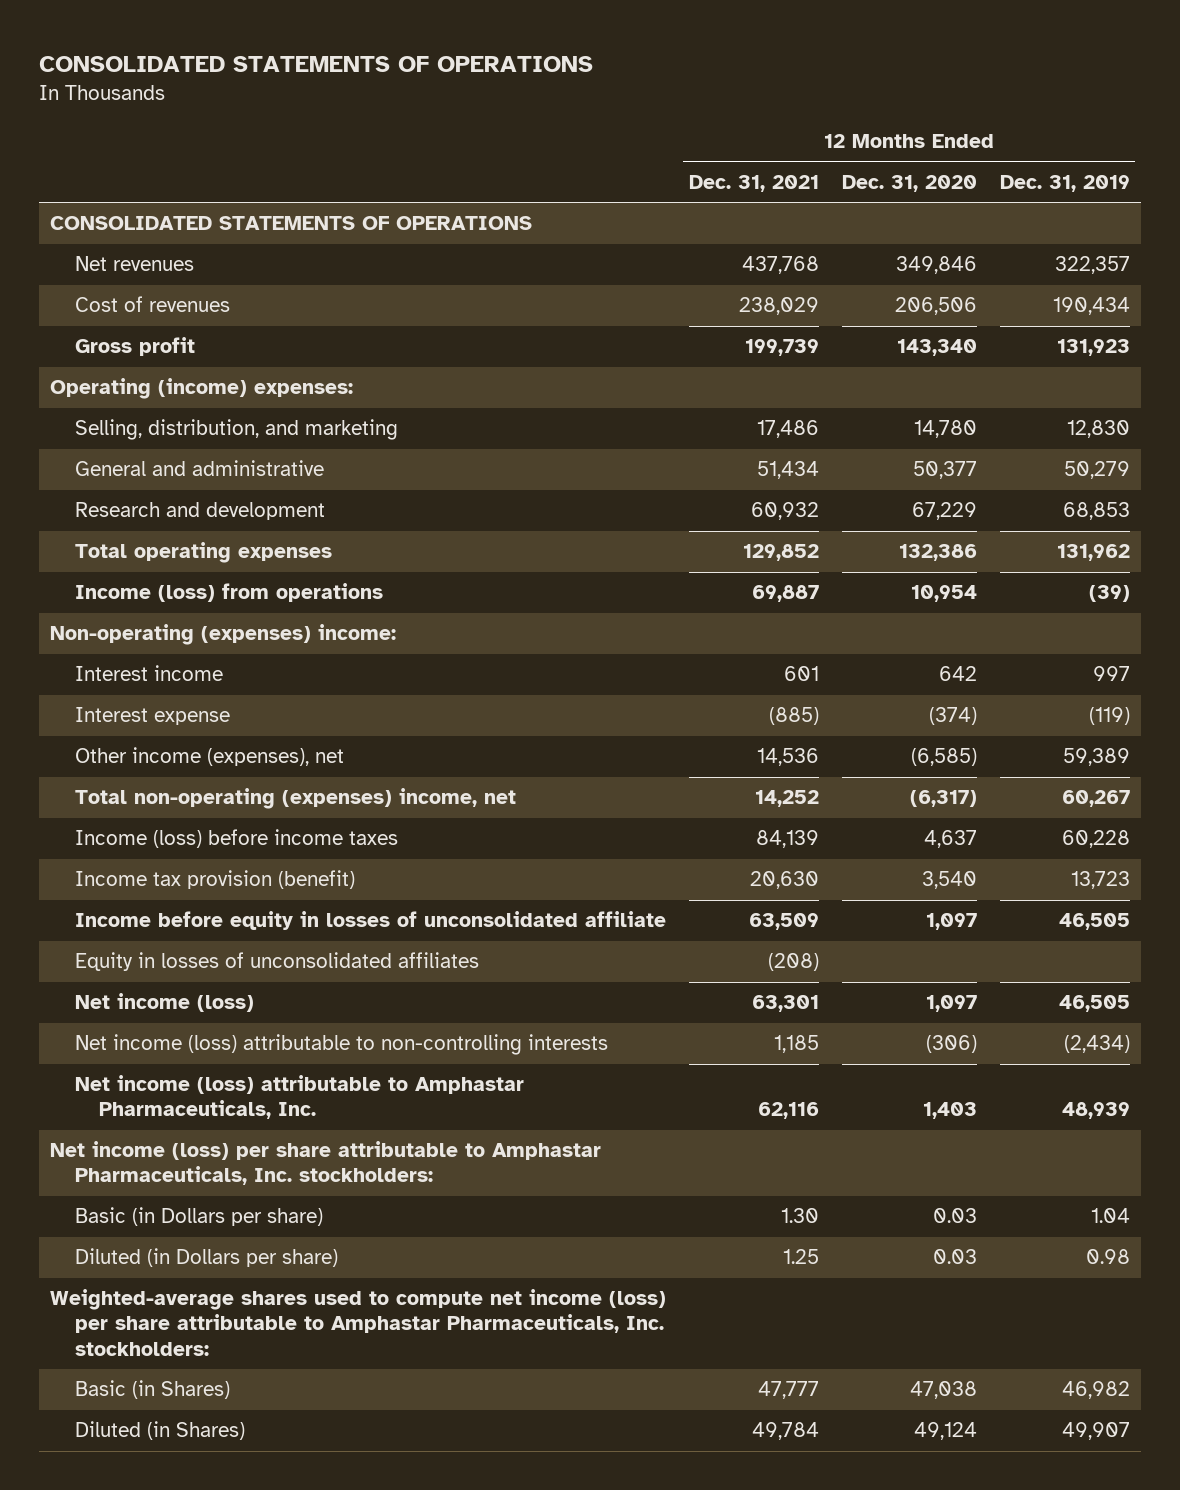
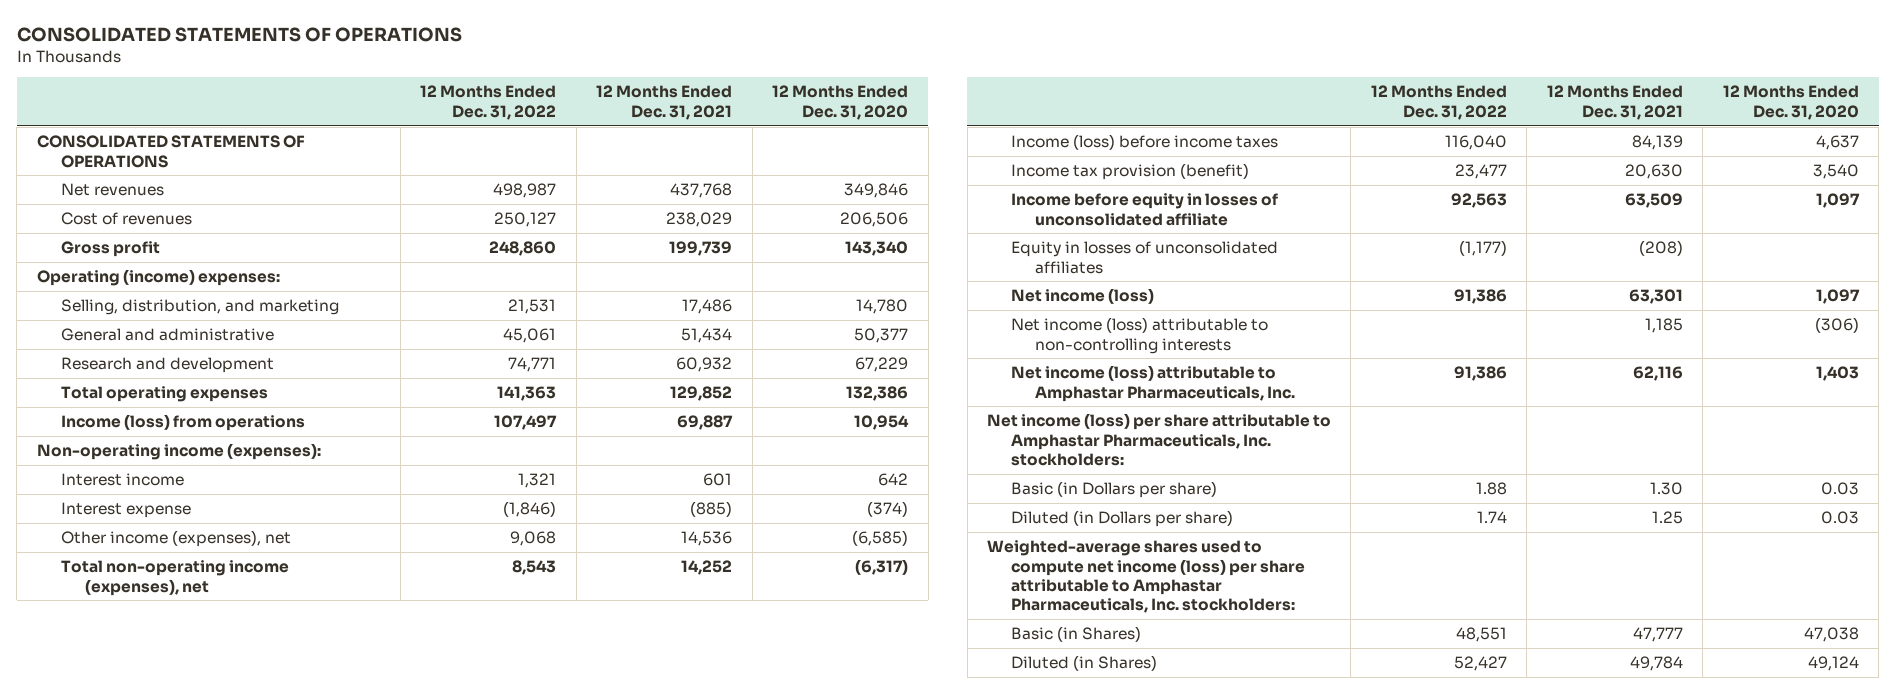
[999,174,1130,192] Dec. 31, 2019 -> none
none -> [420,85,557,120] 12 Months Ended Dec. 31, 2022
[50,624,397,646] Non-operating (expenses) income: -> [36,443,321,461] Non-operating income (expenses):
[74,788,516,810] Total non-operating (expenses) income, net -> [60,560,289,596] Total non-operating income (expenses), net

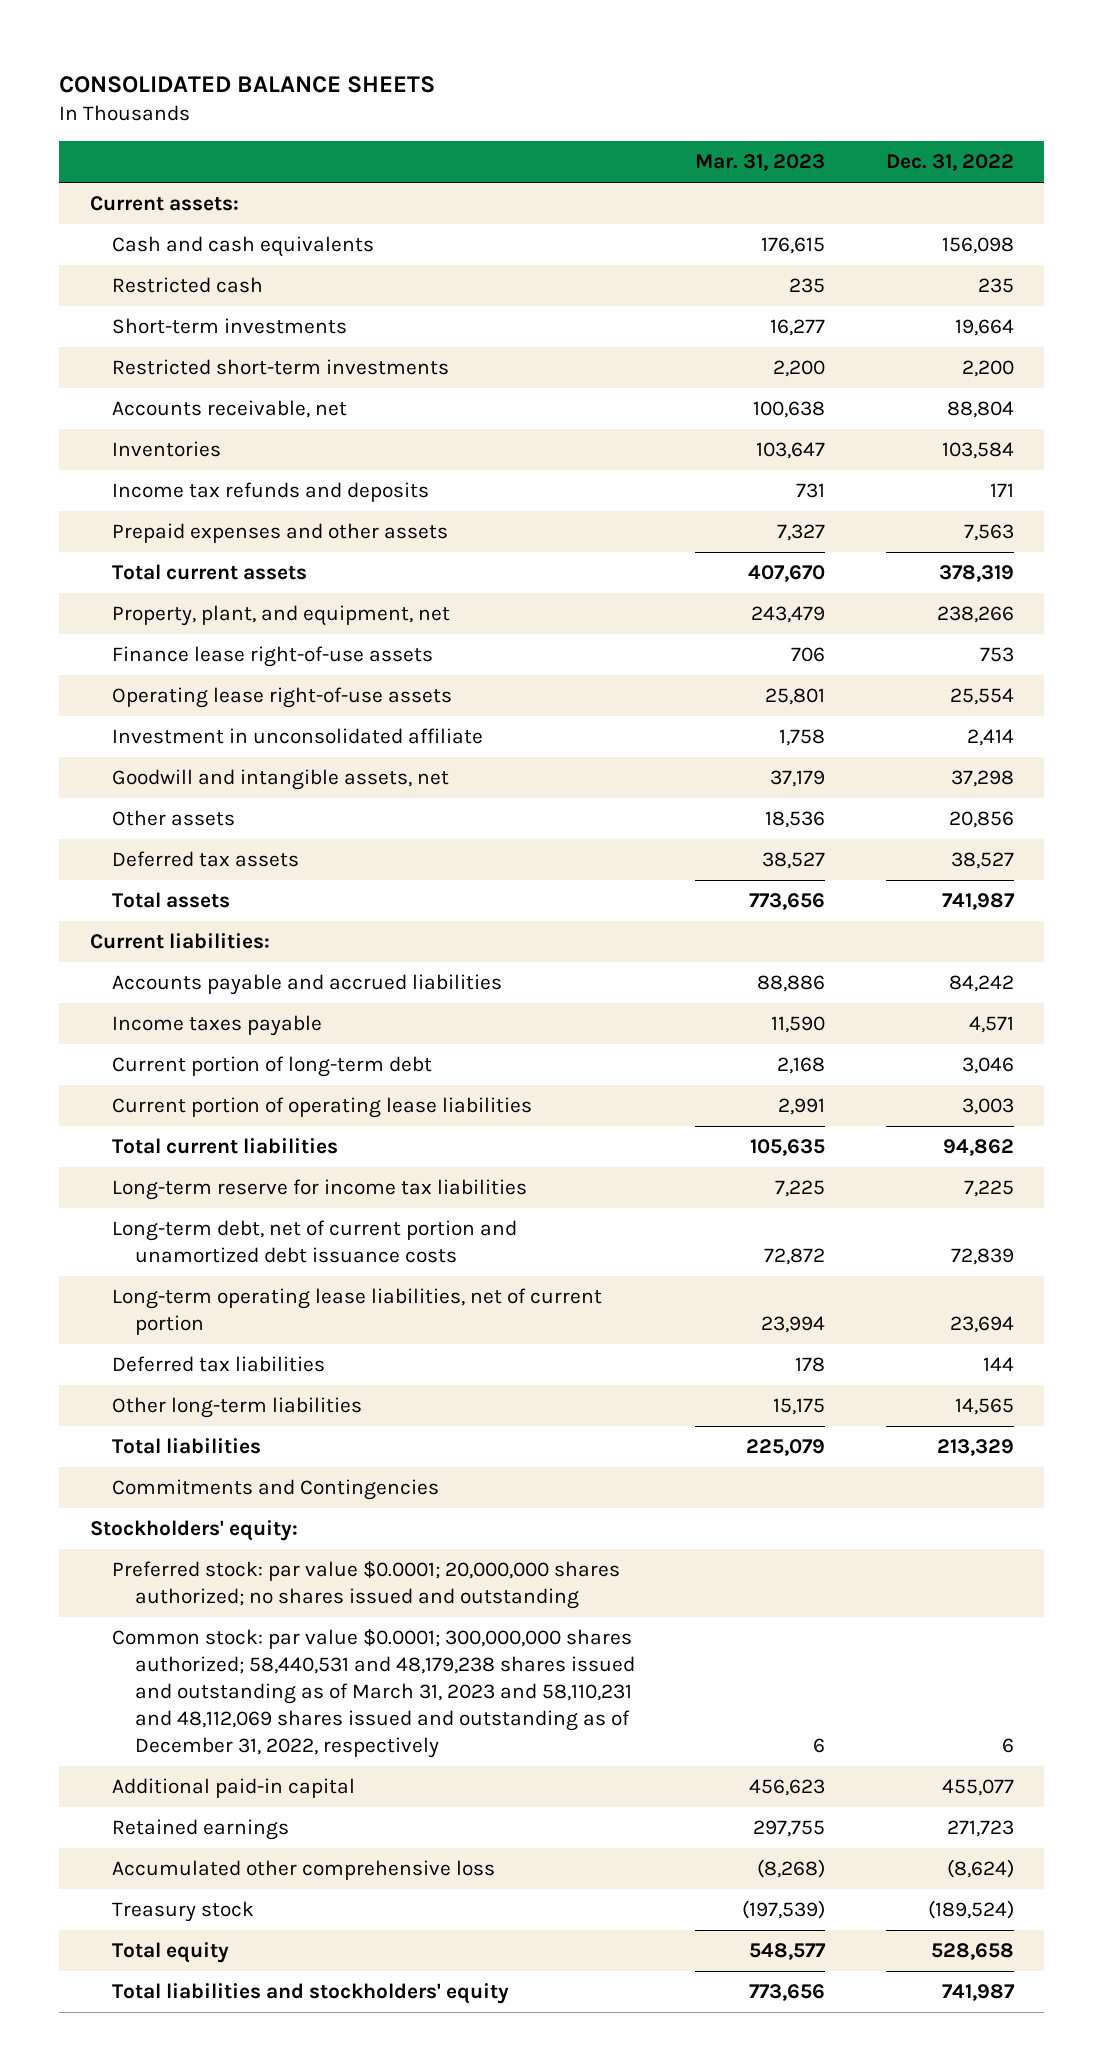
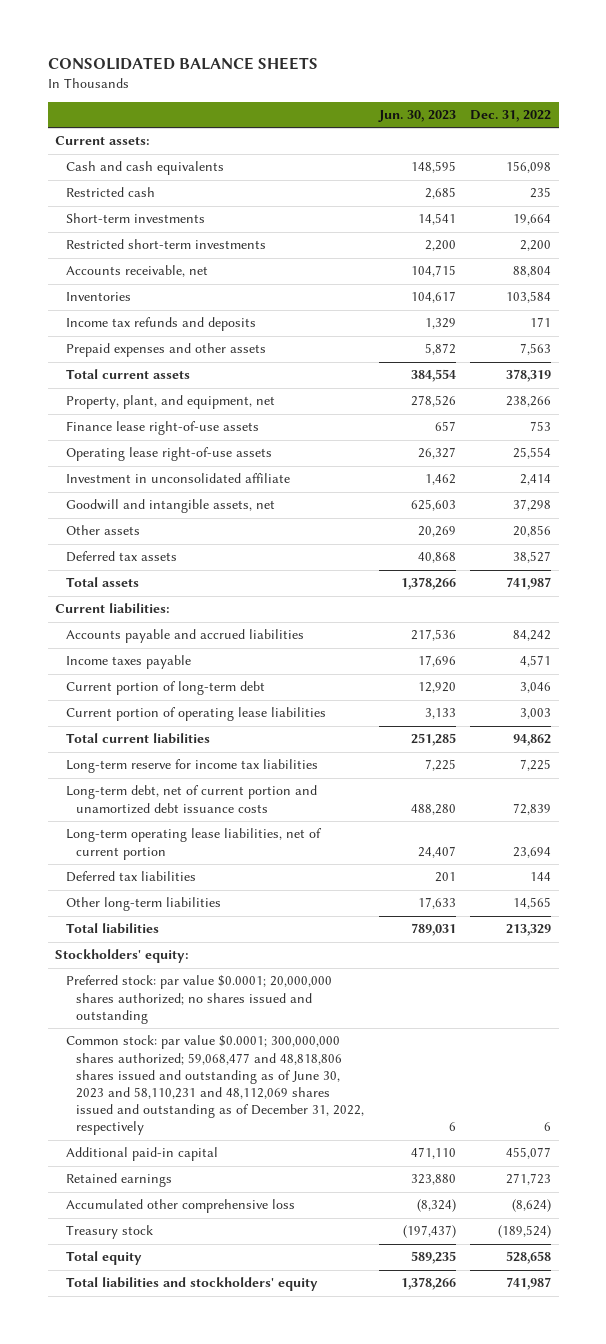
[695,154,826,172] Mar. 31, 2023 -> none
none -> [377,110,456,123] Jun. 30, 2023
[112,1479,440,1501] Commitments and Contingencies -> none
[112,1629,635,1758] Common stock: par value $0.0001; 300,000,000 shares authorized; 58,440,531 and 48,179,238 shares issued and outstanding as of March 31, 2023 and 58,110,231 and 48,112,069 shares issued and outstanding as of December 31, 2022, respectively -> [65,1035,365,1136] Common stock: par value $0.0001; 300,000,000 shares authorized; 59,068,477 and 48,818,806 shares issued and outstanding as of June 30, 2023 and 58,110,231 and 48,112,069 shares issued and outstanding as of December 31, 2022, respectively

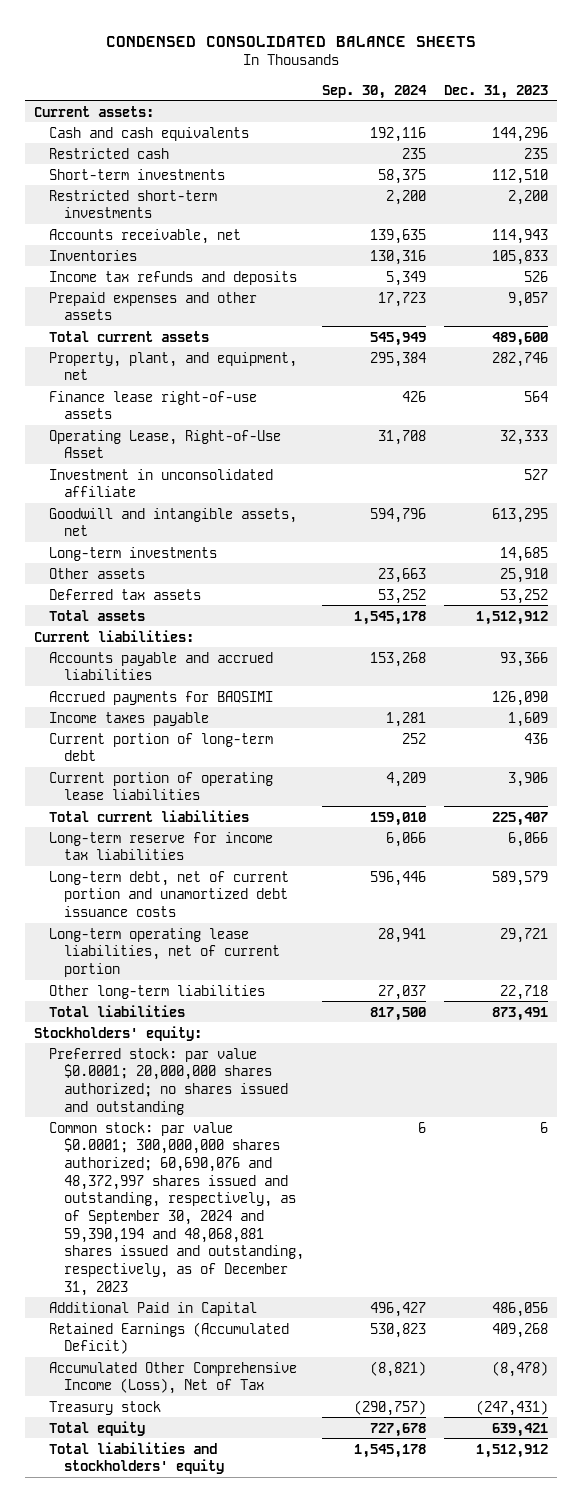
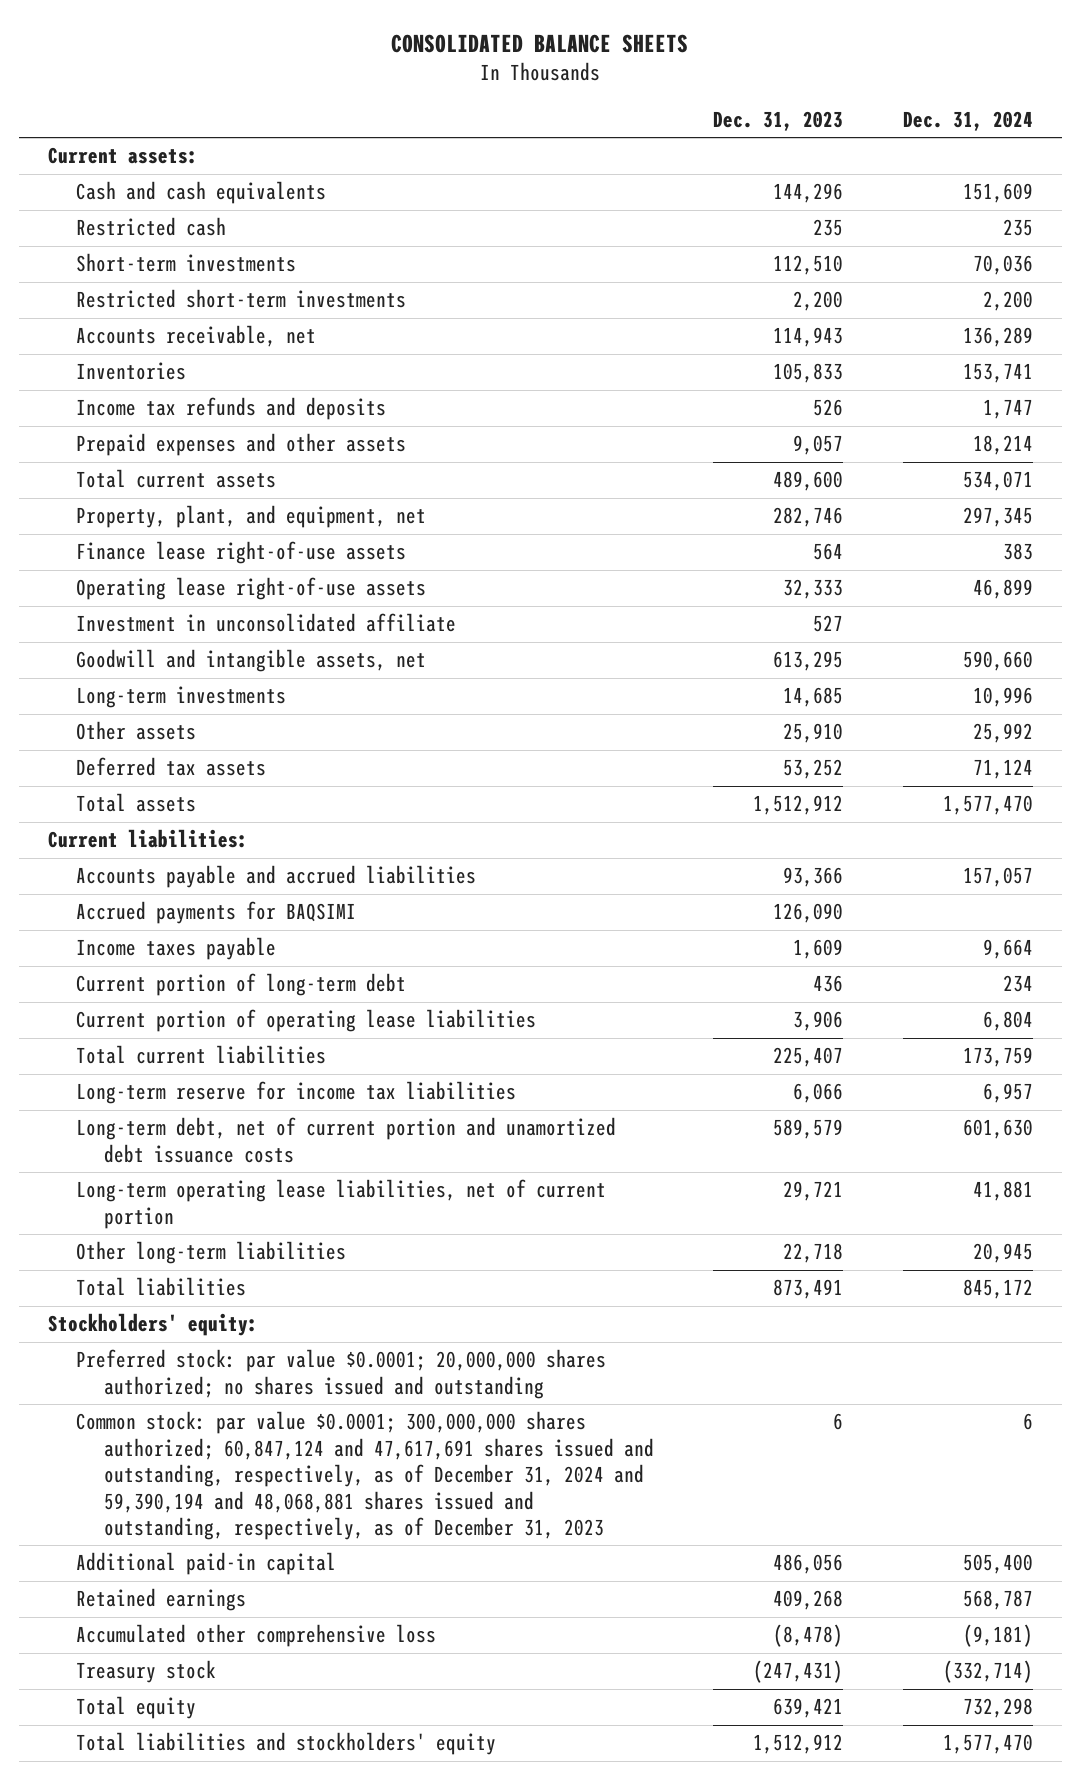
[106,35,477,47] CONDENSED CONSOLIDATED BALANCE SHEETS -> [391,33,689,53] CONSOLIDATED BALANCE SHEETS
[322,84,428,99] Sep. 30, 2024 -> none
none -> [902,110,1033,131] Dec. 31, 2024
[49,429,282,459] Operating Lease, Right-of-Use Asset -> [76,577,427,601] Operating lease right-of-use assets
[49,1121,305,1296] Common stock: par value $0.0001; 300,000,000 shares authorized; 60,690,076 and 48,372,997 shares issued and outstanding, respectively, as of September 30, 2024 and 59,390,194 and 48,068,881 shares issued and outstanding, respectively, as of December 31, 2023 -> [76,1411,655,1540] Common stock: par value $0.0001; 300,000,000 shares authorized; 60,847,124 and 47,617,691 shares issued and outstanding, respectively, as of December 31, 2024 and 59,390,194 and 48,068,881 shares issued and outstanding, respectively, as of December 31, 2023
[49,1301,258,1316] Additional Paid in Capital -> [76,1552,337,1576] Additional paid-in capital
[49,1321,290,1355] Retained Earnings (Accumulated Deficit) -> [76,1588,247,1612] Retained earnings
[49,1361,298,1395] Accumulated Other Comprehensive Income (Loss), Net of Tax -> [76,1624,437,1648] Accumulated other comprehensive loss

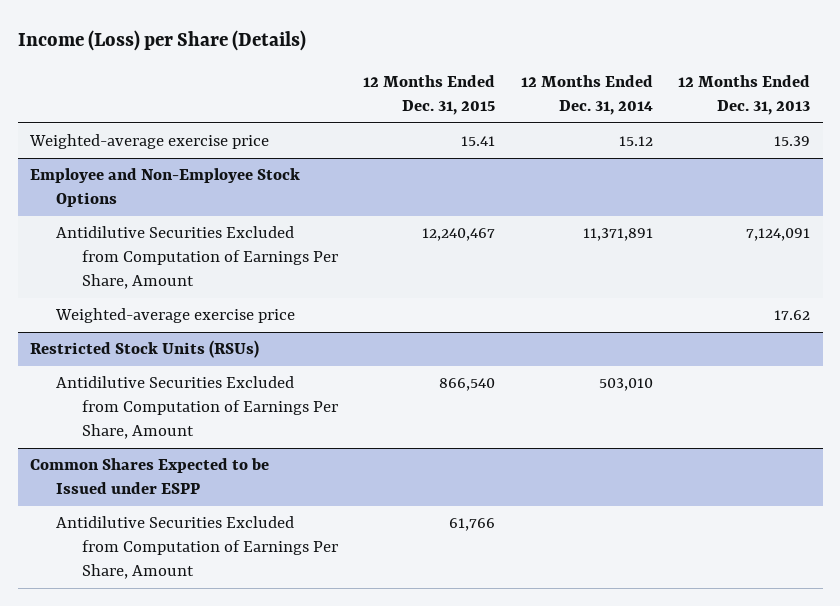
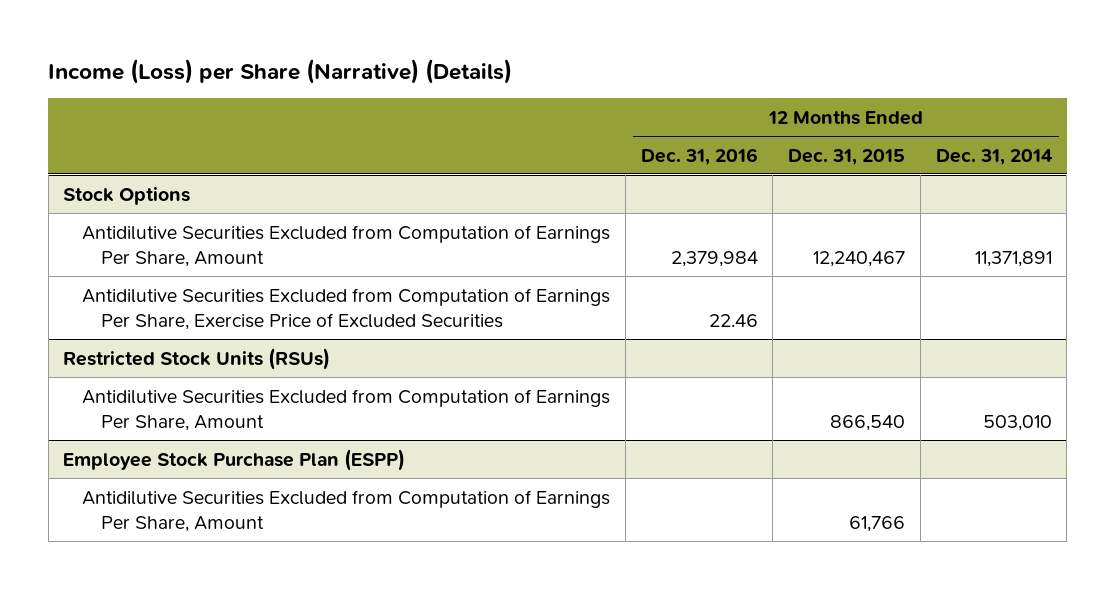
[17,30,306,52] Income (Loss) per Share (Details) -> [48,58,513,84] Income (Loss) per Share (Narrative) (Details)
[677,75,810,116] 12 Months Ended Dec. 31, 2013 -> none
none -> [640,147,758,165] Dec. 31, 2016
[29,134,270,150] Weighted-average exercise price -> none
[30,168,301,208] Employee and Non-Employee Stock Options -> [63,186,191,205] Stock Options
[55,308,296,324] Weighted-average exercise price -> none
none -> [82,287,611,331] Antidilutive Securities Excluded from Computation of Earnings Per Share, Exercise Price of Excluded Securities
[30,458,270,495] Common Shares Expected to be Issued under ESPP -> [63,448,406,471] Employee Stock Purchase Plan (ESPP)

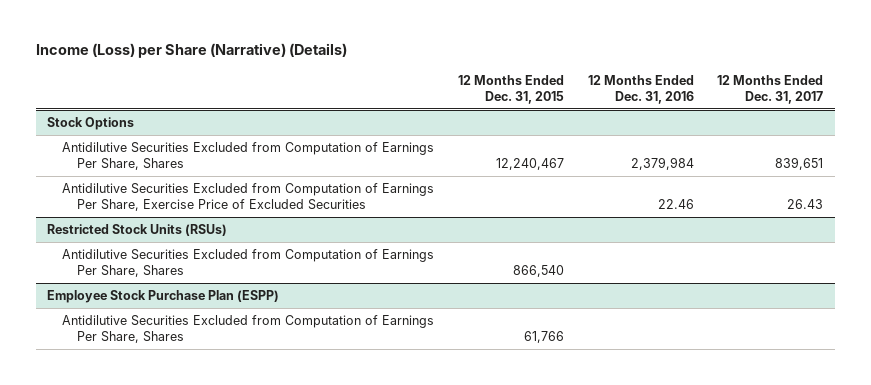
[935,148,1053,165] Dec. 31, 2014 -> none
none -> [717,74,824,104] 12 Months Ended Dec. 31, 2017
[82,224,611,268] Antidilutive Securities Excluded from Computation of Earnings Per Share, Amount -> [62,142,435,171] Antidilutive Securities Excluded from Computation of Earnings Per Share, Shares
[82,388,611,432] Antidilutive Securities Excluded from Computation of Earnings Per Share, Amount -> [62,249,435,278] Antidilutive Securities Excluded from Computation of Earnings Per Share, Shares
[82,489,611,533] Antidilutive Securities Excluded from Computation of Earnings Per Share, Amount -> [62,315,435,344] Antidilutive Securities Excluded from Computation of Earnings Per Share, Shares

